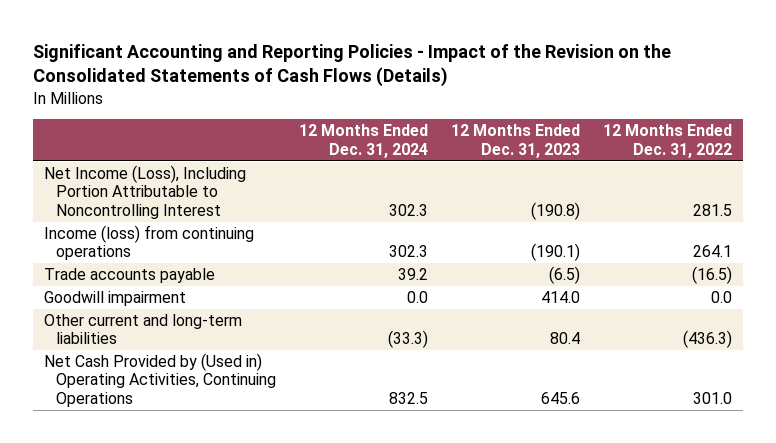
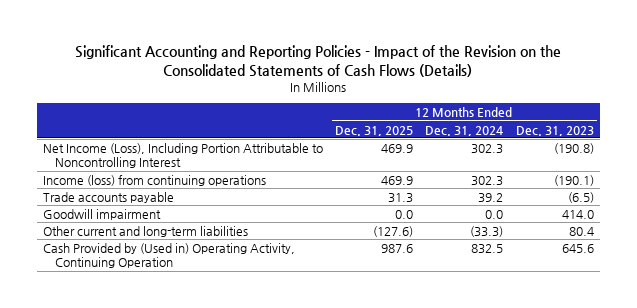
[602,124,732,158] 12 Months Ended Dec. 31, 2022 -> none
none -> [335,125,414,136] Dec. 31, 2025
[44,352,277,407] Net Cash Provided by (Used in) Operating Activities, Continuing Operations -> [42,242,295,269] Cash Provided by (Used in) Operating Activity, Continuing Operation

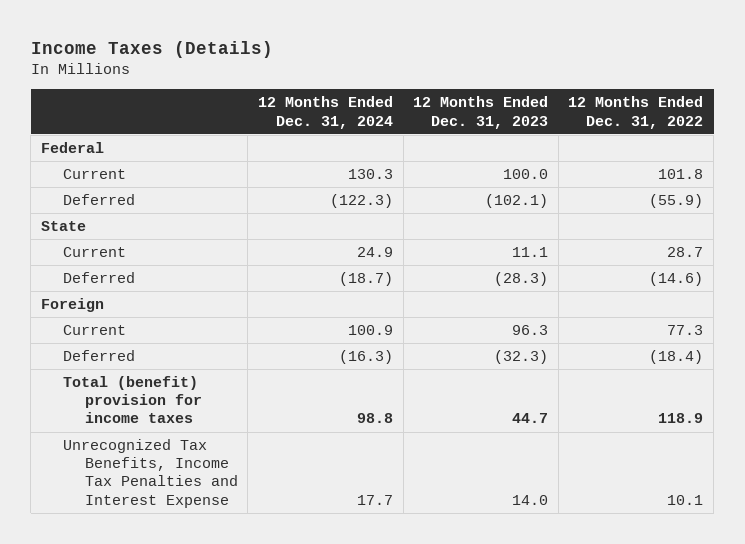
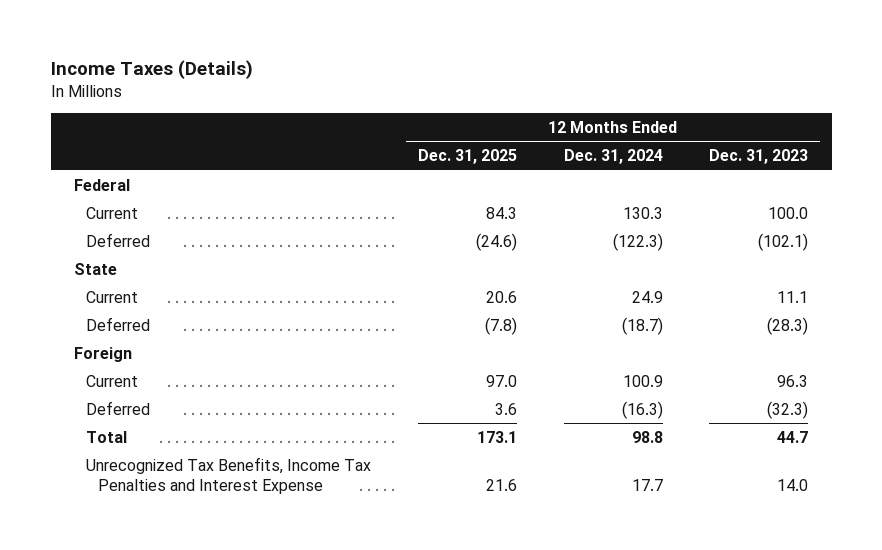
[568,96,704,129] 12 Months Ended Dec. 31, 2022 -> none
none -> [417,149,517,165] Dec. 31, 2025
[62,376,202,424] Total (benefit) provision for income taxes -> [86,430,128,443] Total

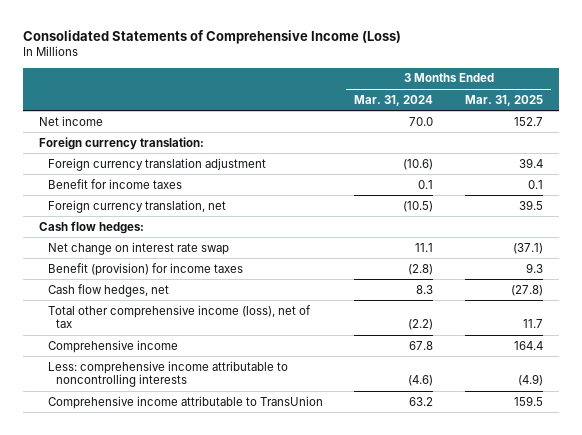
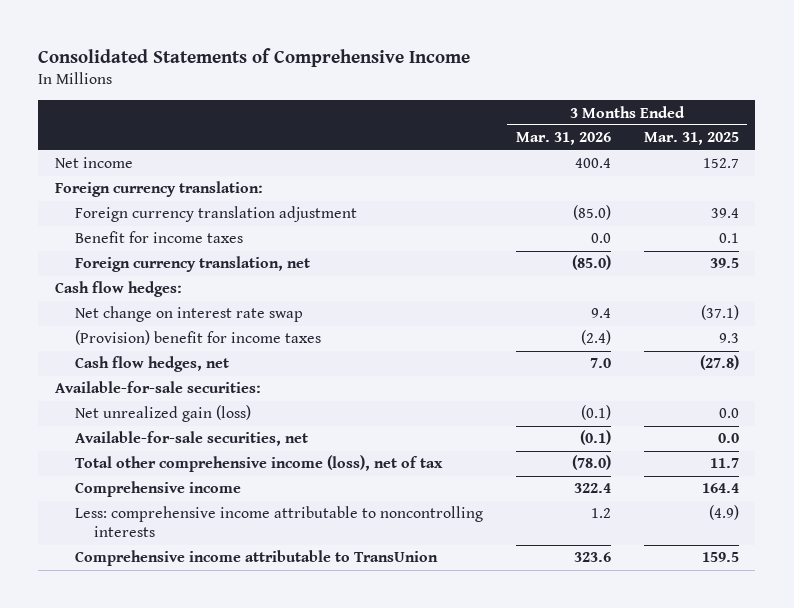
[22,29,401,44] Consolidated Statements of Comprehensive Income (Loss) -> [38,48,471,68] Consolidated Statements of Comprehensive Income
[354,94,434,106] Mar. 31, 2024 -> none
none -> [515,132,611,146] Mar. 31, 2026
[47,262,243,276] Benefit (provision) for income taxes -> [74,330,321,346] (Provision) benefit for income taxes
none -> [54,381,261,394] Available-for-sale securities:
none -> [74,405,251,423] Net unrealized gain (loss)
none -> [74,431,308,447] Available-for-sale securities, net

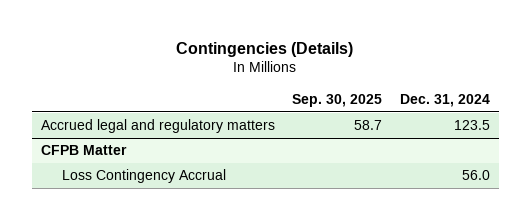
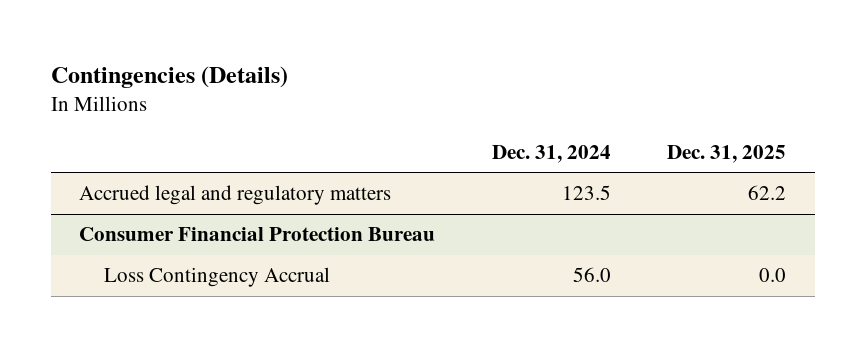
[292,93,383,107] Sep. 30, 2025 -> none
none -> [667,144,787,163] Dec. 31, 2025
[40,145,127,156] CFPB Matter -> [79,227,436,242] Consumer Financial Protection Bureau

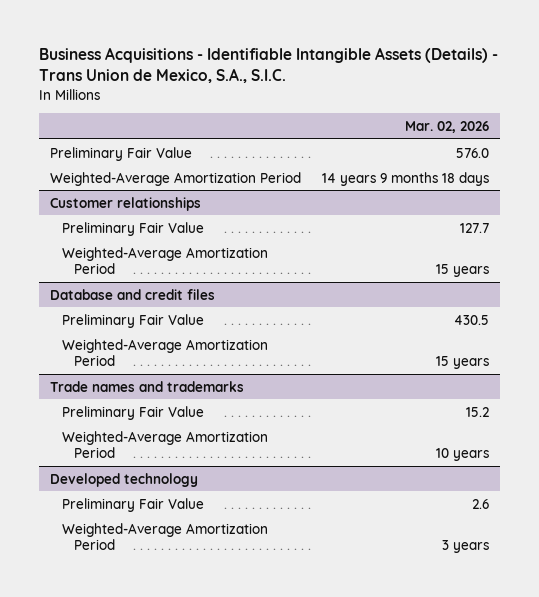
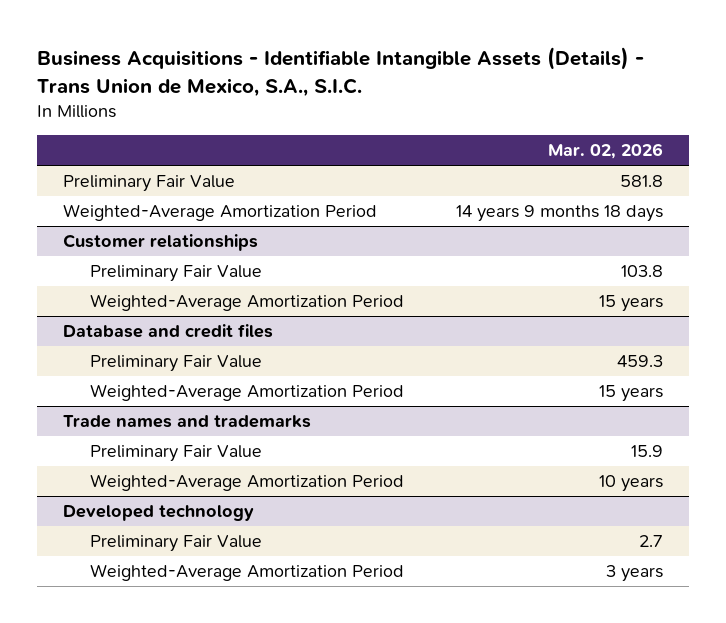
[456,147,490,158] 576.0 -> [619,175,663,188] 581.8
[460,222,490,233] 127.7 -> [620,265,663,278] 103.8
[454,314,490,325] 430.5 -> [616,355,663,368] 459.3
[466,406,490,417] 15.2 -> [630,445,663,458] 15.9
[472,498,490,509] 2.6 -> [638,535,663,548] 2.7

